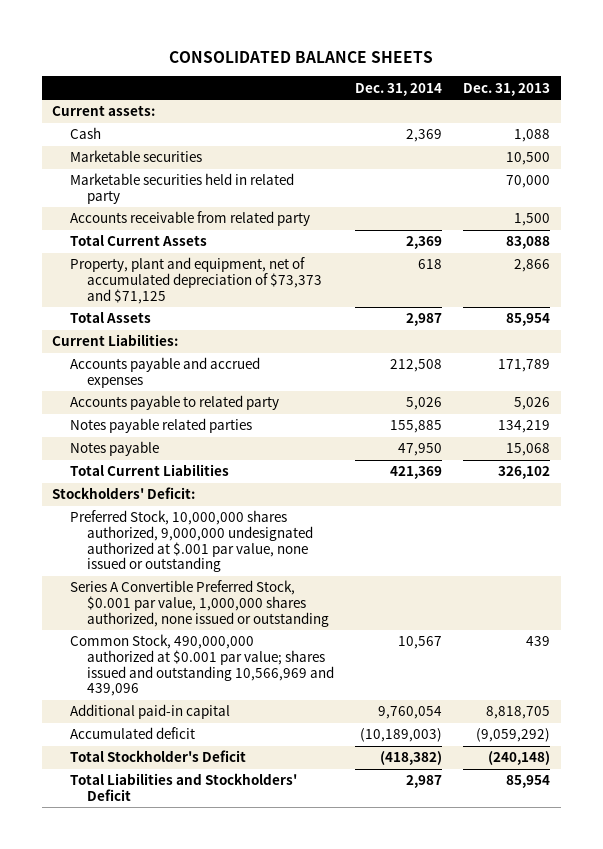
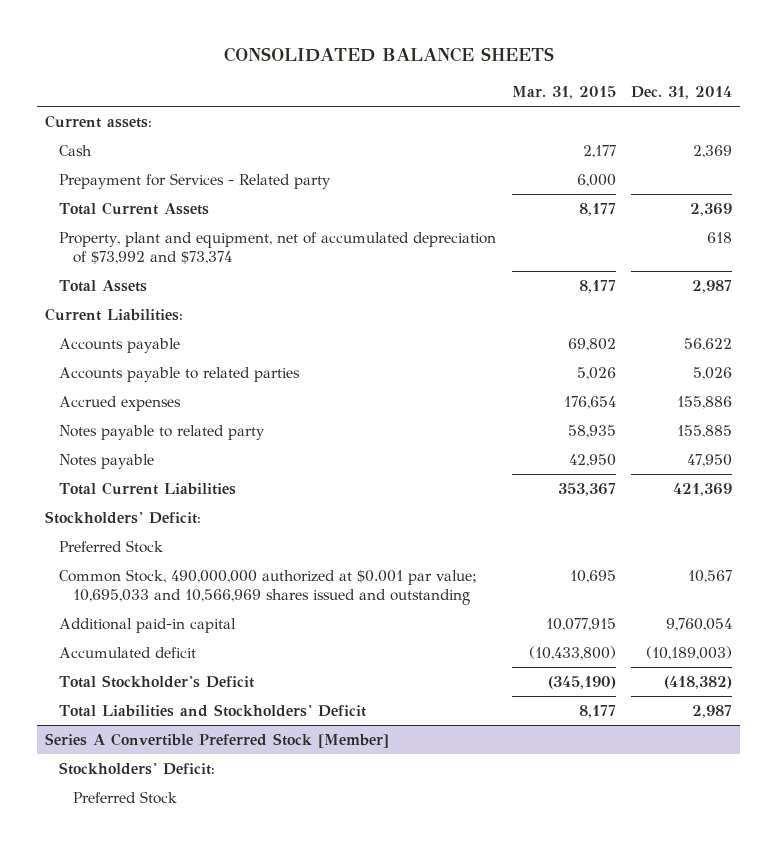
[463,82,551,96] Dec. 31, 2013 -> none
none -> [511,85,616,99] Mar. 31, 2015
[69,150,202,163] Marketable securities -> none
[69,173,294,204] Marketable securities held in related party -> none
[69,211,310,227] Accounts receivable from related party -> [58,173,331,190] Prepayment for Services - Related party
[69,257,322,304] Property, plant and equipment, net of accumulated depreciation of $73,373 and $71,125 -> [58,232,496,265] Property, plant and equipment, net of accumulated depreciation of $73,992 and $73,374
[69,357,260,388] Accounts payable and accrued expenses -> none
none -> [58,338,180,354] Accounts payable
[69,395,279,411] Accounts payable to related party -> [58,367,300,383] Accounts payable to related parties
none -> [58,396,181,412] Accrued expenses
[69,418,252,434] Notes payable related parties -> [58,425,265,441] Notes payable to related party
[69,580,329,627] Series A Convertible Preferred Stock, $0.001 par value, 1,000,000 shares authorized, none issued or outstanding -> none
[69,510,313,573] Preferred Stock, 10,000,000 shares authorized, 9,000,000 undesignated authorized at $.001 par value, none issued or outstanding -> [58,540,163,554] Preferred Stock
[69,634,334,697] Common Stock, 490,000,000 authorized at $0.001 par value; shares issued and outstanding 10,566,969 and 439,096 -> [58,569,477,606] Common Stock, 490,000,000 authorized at $0.001 par value; 10,695,033 and 10,566,969 shares issued and outstanding
none -> [44,733,389,749] Series A Convertible Preferred Stock [Member]
none -> [58,762,215,776] Stockholders' Deficit:
none -> [73,791,178,805] Preferred Stock

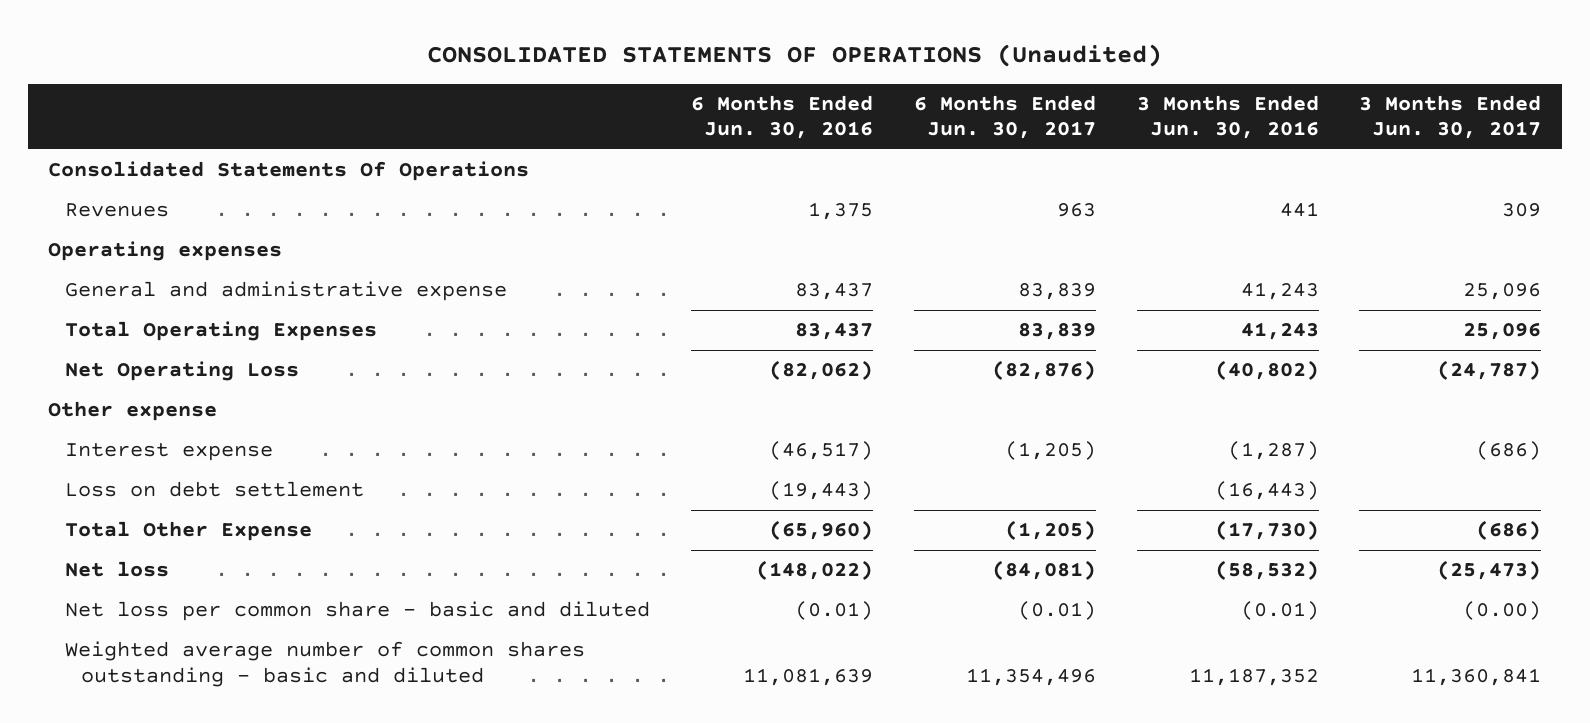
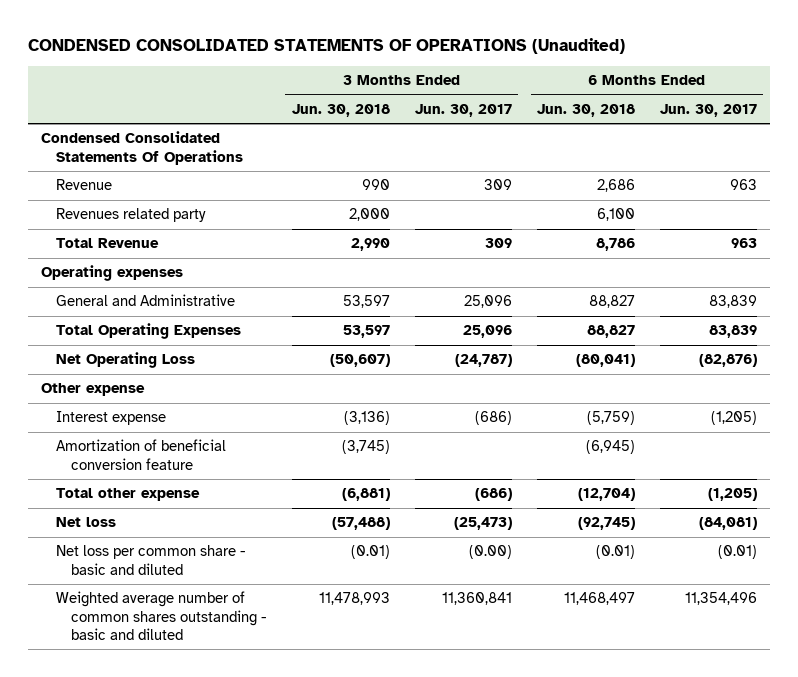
[426,43,1162,67] CONSOLIDATED STATEMENTS OF OPERATIONS (Unaudited) -> [28,38,626,55] CONDENSED CONSOLIDATED STATEMENTS OF OPERATIONS (Unaudited)
[690,95,873,140] 6 Months Ended Jun. 30, 2016 -> none
[1136,95,1319,140] 3 Months Ended Jun. 30, 2016 -> none
none -> [291,104,390,118] Jun. 30, 2018
none -> [537,104,636,118] Jun. 30, 2018
[48,161,530,182] Consolidated Statements Of Operations -> [40,131,243,165] Condensed Consolidated Statements Of Operations
none -> [55,179,112,191] Revenue
none -> [55,208,206,223] Revenues related party
[64,203,169,218] Revenues -> [55,238,159,249] Total Revenue
[64,281,507,302] General and administrative expense -> [55,294,235,307] General and Administrative
[64,481,364,498] Loss on debt settlement -> none
none -> [55,439,226,470] Amortization of beneficial conversion feature
[64,521,312,542] Total Other Expense -> [55,488,200,502] Total other expense

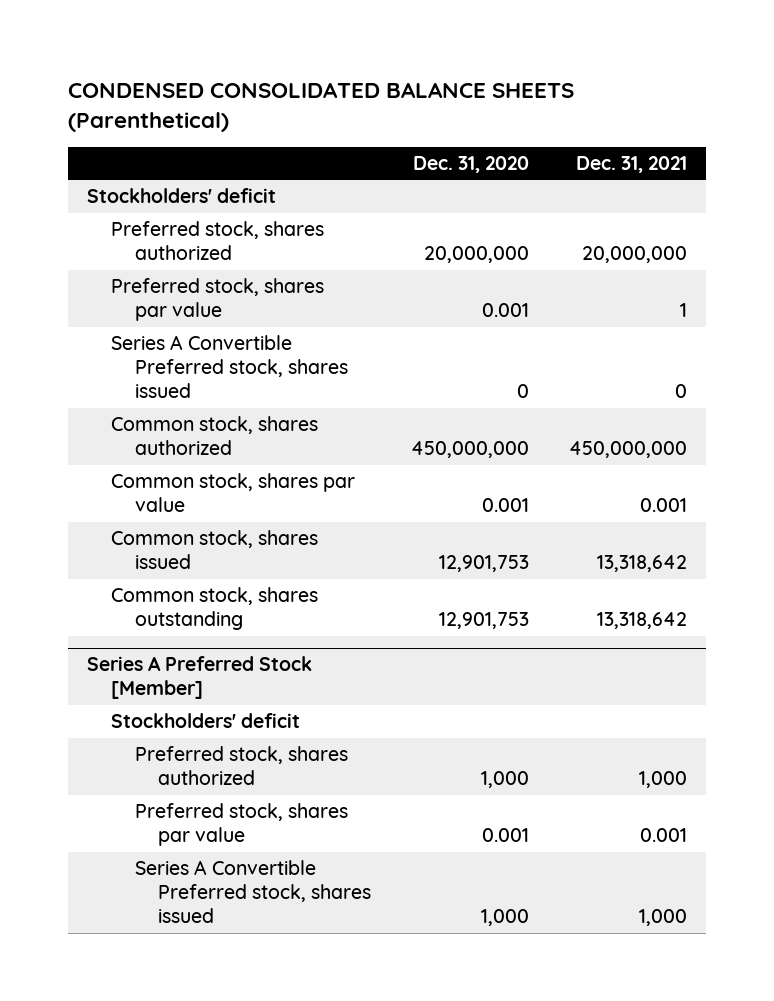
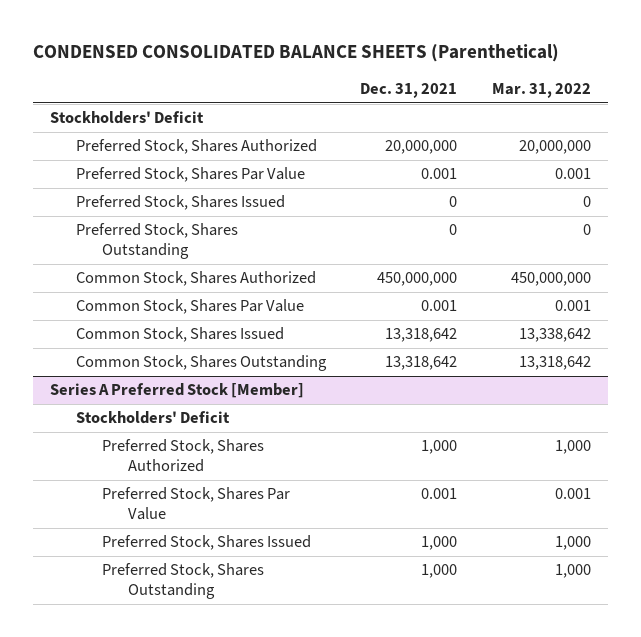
[412,156,529,174] Dec. 31, 2020 -> none
none -> [491,83,591,99] Mar. 31, 2022
[87,188,277,204] Stockholders' deficit -> [50,111,205,125] Stockholders' Deficit
[110,221,324,261] Preferred stock, shares authorized -> [76,139,318,155] Preferred Stock, Shares Authorized
[110,278,324,322] Preferred stock, shares par value -> [76,167,306,183] Preferred Stock, Shares Par Value
[679,303,687,318] 1 -> [421,168,458,180] 0.001
[110,335,348,399] Series A Convertible Preferred stock, shares issued -> [76,195,286,211] Preferred Stock, Shares Issued
none -> [76,223,239,259] Preferred Stock, Shares Outstanding
[110,416,318,456] Common stock, shares authorized -> [76,271,317,287] Common Stock, Shares Authorized
[110,473,355,513] Common stock, shares par value -> [76,299,305,315] Common Stock, Shares Par Value
[110,530,318,570] Common stock, shares issued -> [76,327,285,343] Common Stock, Shares Issued
[110,587,318,631] Common stock, shares outstanding -> [76,355,328,372] Common Stock, Shares Outstanding
[110,713,300,729] Stockholders' deficit -> [76,411,231,425] Stockholders' Deficit
[134,746,348,786] Preferred stock, shares authorized -> [101,439,264,472] Preferred Stock, Shares Authorized
[134,803,348,847] Preferred stock, shares par value -> [101,487,290,520] Preferred Stock, Shares Par Value
[134,860,372,924] Series A Convertible Preferred stock, shares issued -> [101,535,311,551] Preferred Stock, Shares Issued
none -> [101,563,264,599] Preferred Stock, Shares Outstanding

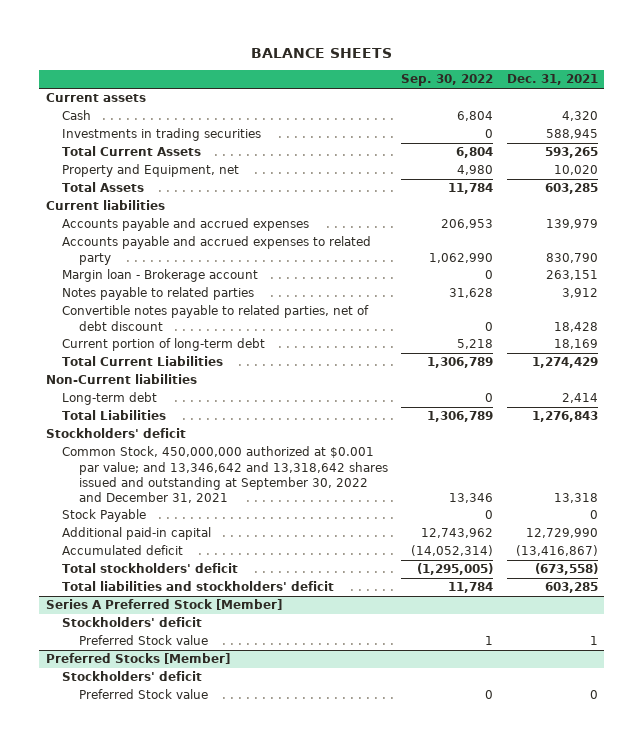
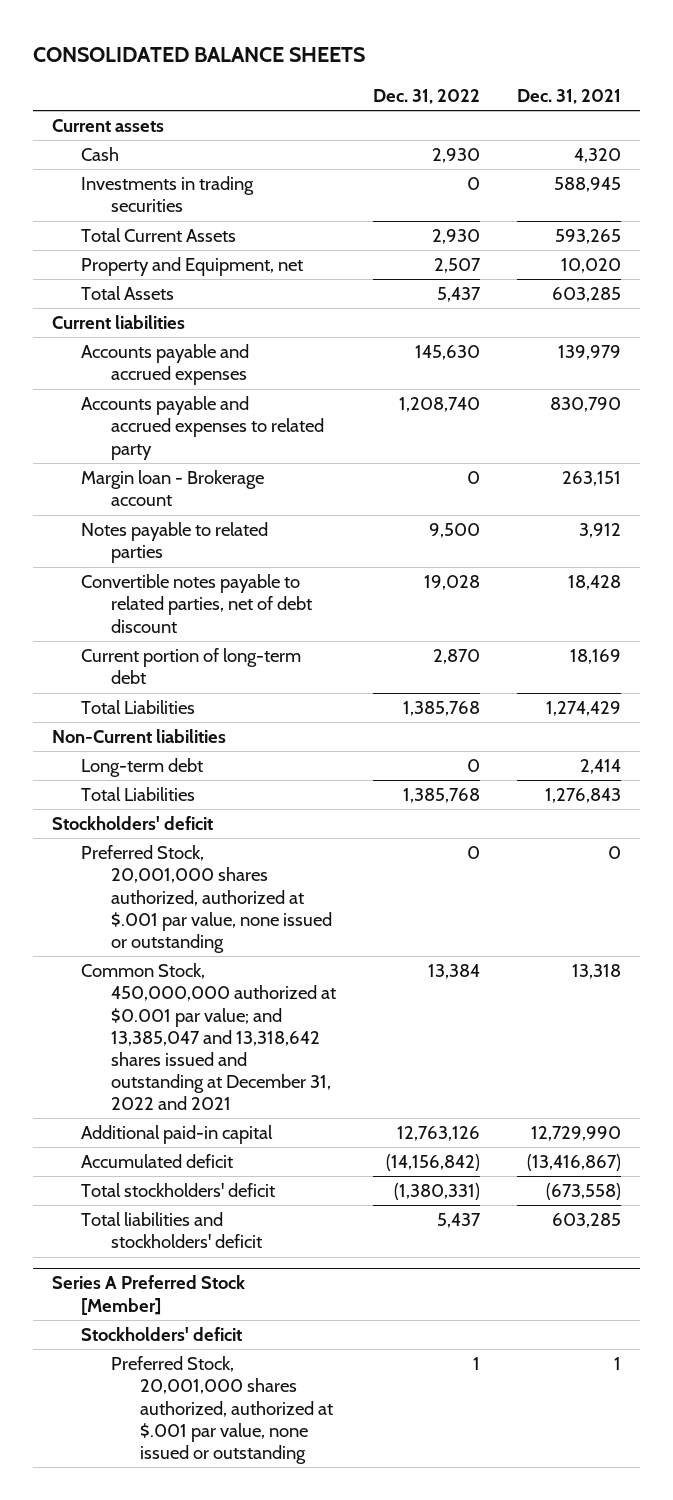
[250,47,392,58] BALANCE SHEETS -> [33,47,366,63] CONSOLIDATED BALANCE SHEETS
[401,74,494,87] Sep. 30, 2022 -> none
none -> [373,89,481,105] Dec. 31, 2022
[62,356,224,367] Total Current Liabilities -> [81,700,196,715] Total Liabilities
[62,509,147,523] Stock Payable -> none
none -> [81,845,332,953] Preferred Stock, 20,001,000 shares authorized, authorized at $.001 par value, none issued or outstanding
[62,446,388,503] Common Stock, 450,000,000 authorized at $0.001 par value; and 13,346,642 and 13,318,642 shares issued and outstanding at September 30, 2022 and December 31, 2021 -> [81,963,336,1111] Common Stock, 450,000,000 authorized at $0.001 par value; and 13,385,047 and 13,318,642 shares issued and outstanding at December 31, 2022 and 2021
[46,653,231,665] Preferred Stocks [Member] -> none
[62,671,203,682] Stockholders' deficit -> none
[78,689,208,700] Preferred Stock value -> none
[78,635,208,646] Preferred Stock value -> [110,1356,334,1464] Preferred Stock, 20,001,000 shares authorized, authorized at $.001 par value, none issued or outstanding

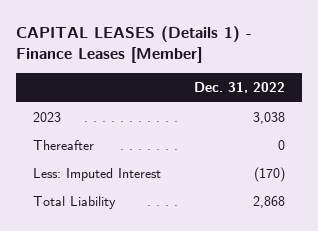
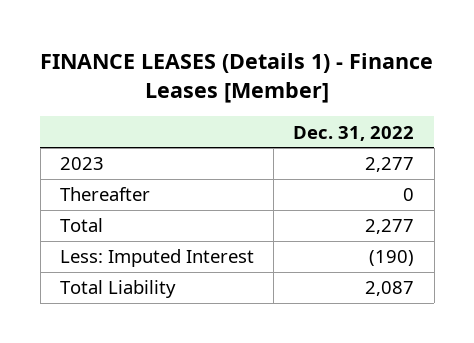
[16,25,253,64] CAPITAL LEASES (Details 1) - Finance Leases [Member] -> [40,53,434,103] FINANCE LEASES (Details 1) - Finance Leases [Member]
[253,112,286,125] 3,038 -> [365,157,415,173] 2,277
none -> [60,218,104,233] Total
[254,167,286,183] (170) -> [369,250,415,267] (190)
[253,196,286,209] 2,868 -> [365,281,415,297] 2,087

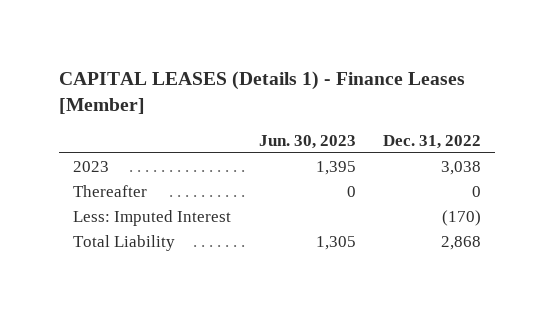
[40,53,434,103] FINANCE LEASES (Details 1) - Finance Leases [Member] -> [58,70,465,115] CAPITAL LEASES (Details 1) - Finance Leases [Member]
none -> [258,135,356,150] Jun. 30, 2023
[365,157,415,173] 2,277 -> [441,160,482,175] 3,038
[60,218,104,233] Total -> none
[369,250,415,267] (190) -> [442,209,482,226] (170)
[365,281,415,297] 2,087 -> [441,235,482,250] 2,868

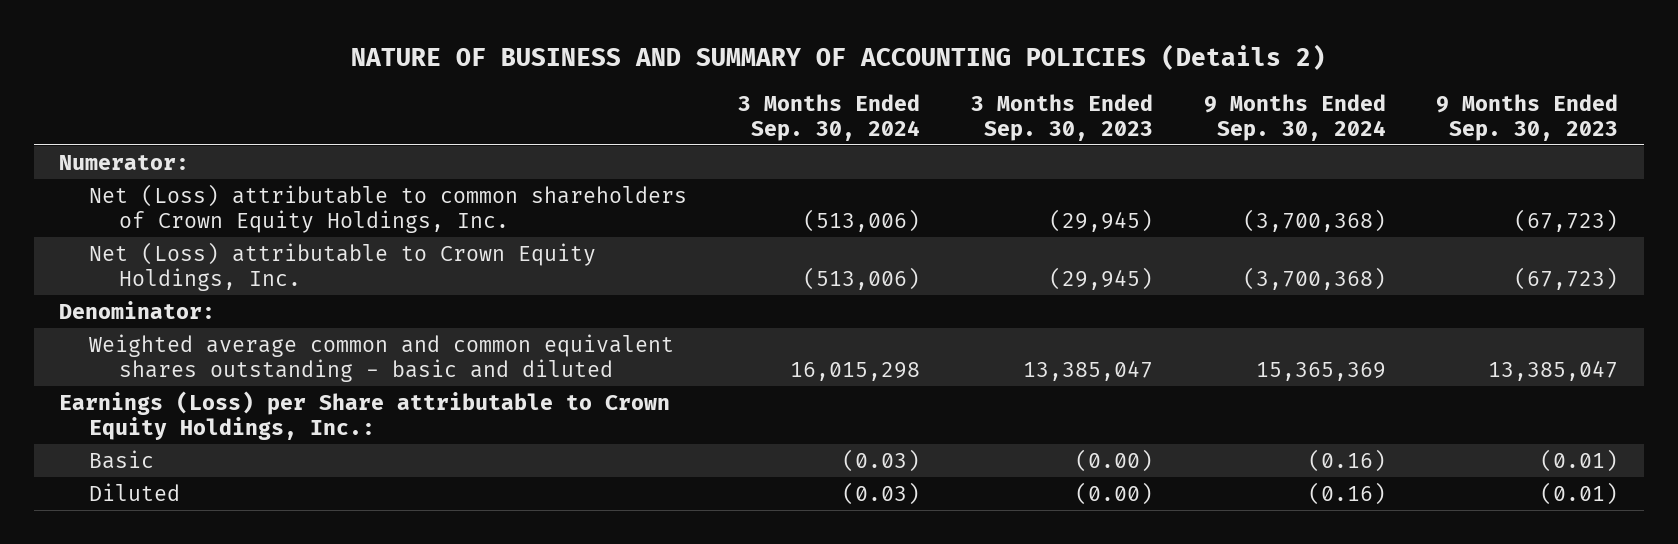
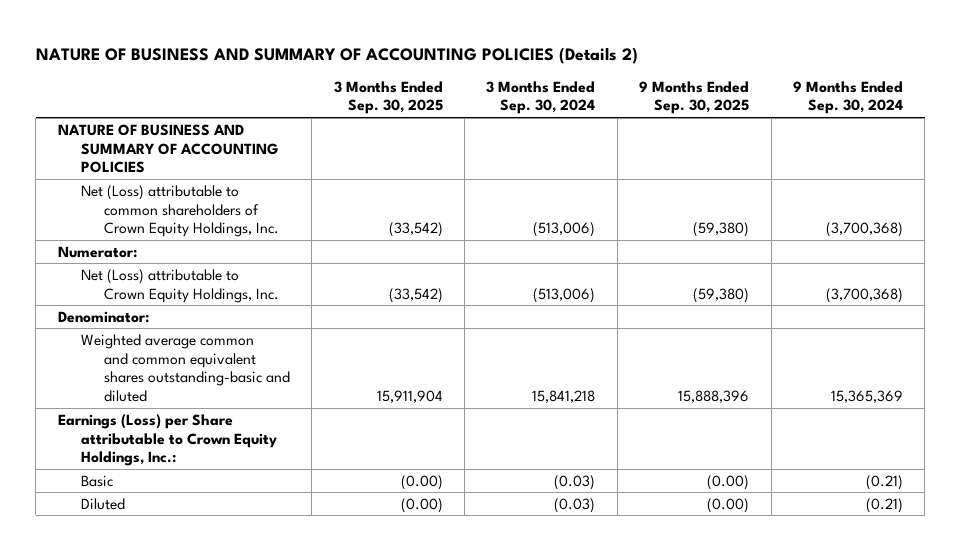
[970,93,1153,141] 3 Months Ended Sep. 30, 2023 -> none
[1436,93,1619,141] 9 Months Ended Sep. 30, 2023 -> none
none -> [333,80,443,115] 3 Months Ended Sep. 30, 2025
none -> [639,80,750,115] 9 Months Ended Sep. 30, 2025
none -> [57,123,278,174] NATURE OF BUSINESS AND SUMMARY OF ACCOUNTING POLICIES
[59,154,190,170] Numerator: -> [57,245,137,258] Numerator:
[89,333,675,382] Weighted average common and common equivalent shares outstanding - basic and diluted -> [80,333,290,403] Weighted average common and common equivalent shares outstanding-basic and diluted
[790,361,921,381] 16,015,298 -> [532,390,596,404] 15,841,218
[1307,448,1386,472] (0.16) -> [866,474,904,490] (0.21)
[1307,481,1386,505] (0.16) -> [866,497,904,513] (0.21)

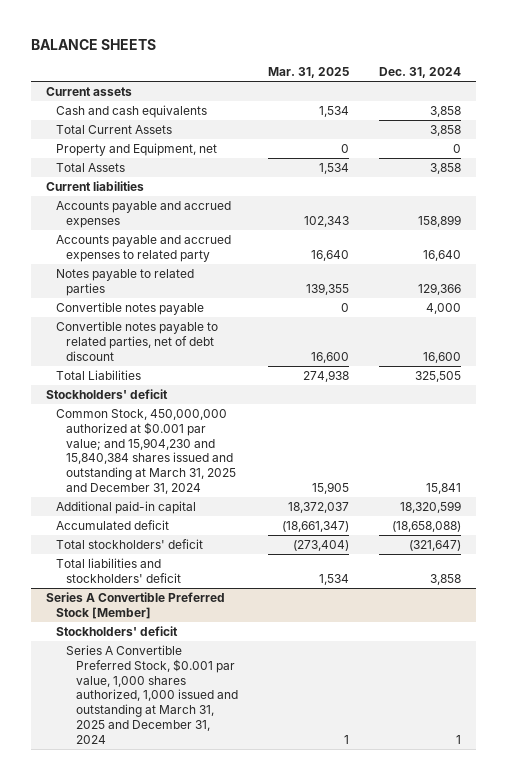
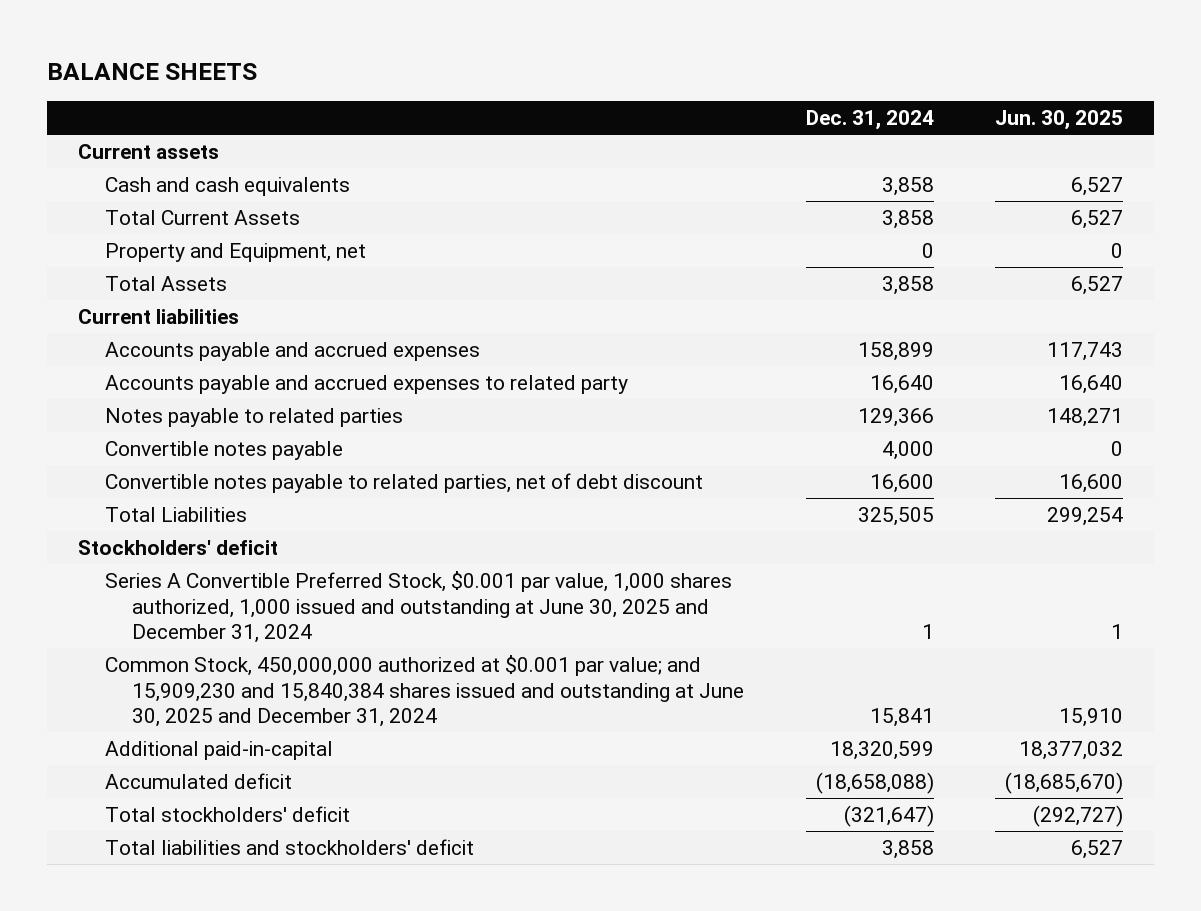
[268,66,350,78] Mar. 31, 2025 -> none
none -> [995,110,1124,131] Jun. 30, 2025
none -> [104,571,732,644] Series A Convertible Preferred Stock, $0.001 par value, 1,000 shares authorized, 1,000 issued and outstanding at June 30, 2025 and December 31, 2024
[56,409,237,494] Common Stock, 450,000,000 authorized at $0.001 par value; and 15,904,230 and 15,840,384 shares issued and outstanding at March 31, 2025 and December 31, 2024 -> [104,655,744,728] Common Stock, 450,000,000 authorized at $0.001 par value; and 15,909,230 and 15,840,384 shares issued and outstanding at June 30, 2025 and December 31, 2024
[56,501,197,515] Additional paid-in capital -> [104,741,333,761] Additional paid-in-capital
[45,592,225,619] Series A Convertible Preferred Stock [Member] -> none
[56,626,179,637] Stockholders' deficit -> none
[66,645,239,744] Series A Convertible Preferred Stock, $0.001 par value, 1,000 shares authorized, 1,000 issued and outstanding at March 31, 2025 and December 31, 2024 -> none

